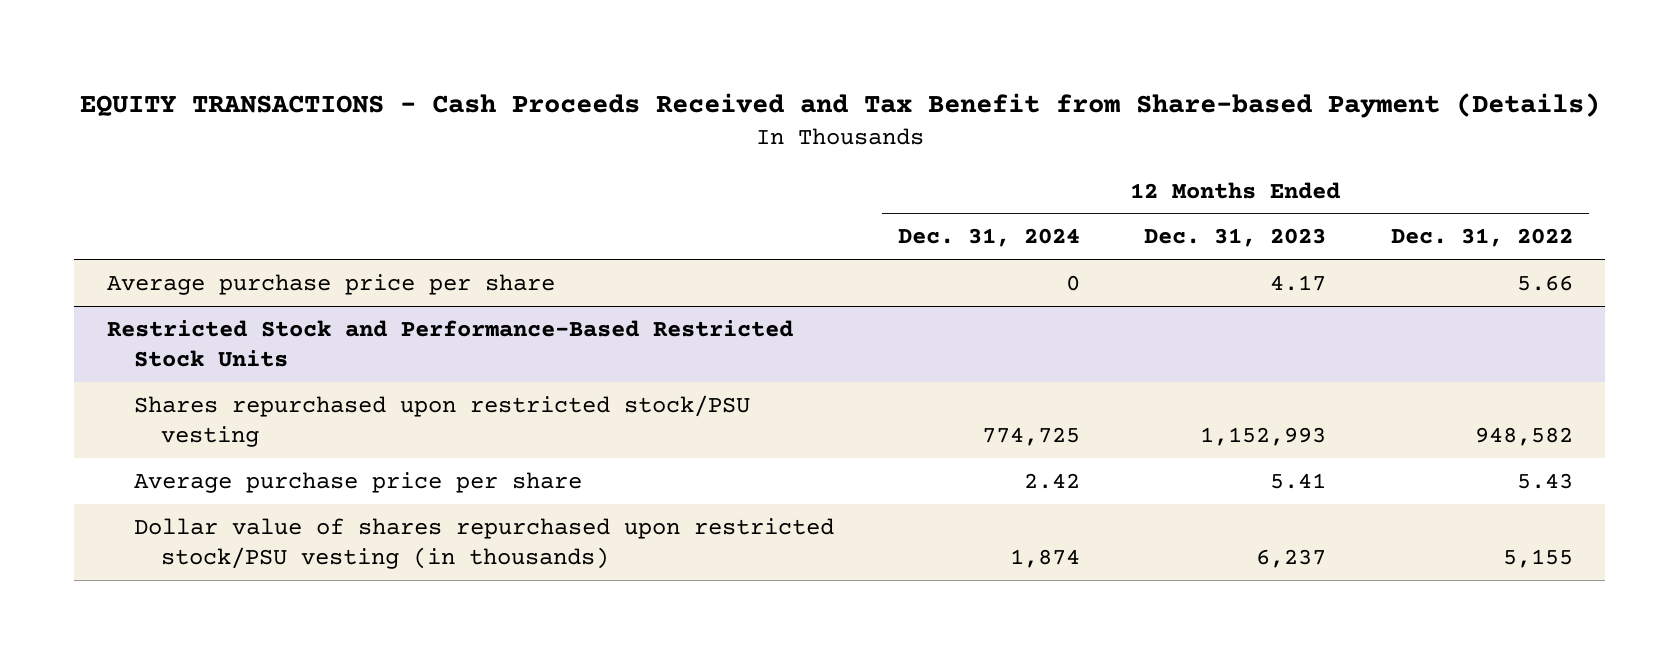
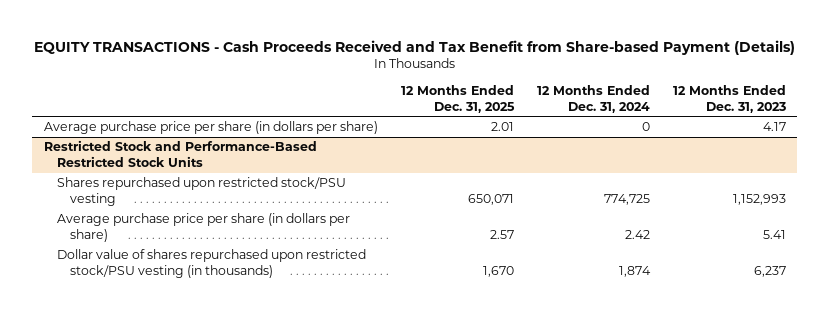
[1390,228,1573,248] Dec. 31, 2022 -> none
none -> [400,85,515,113] 12 Months Ended Dec. 31, 2025
[106,273,555,295] Average purchase price per share -> [43,121,378,135] Average purchase price per share (in dollars per share)
[133,471,582,493] Average purchase price per share -> [56,213,350,242] Average purchase price per share (in dollars per share)

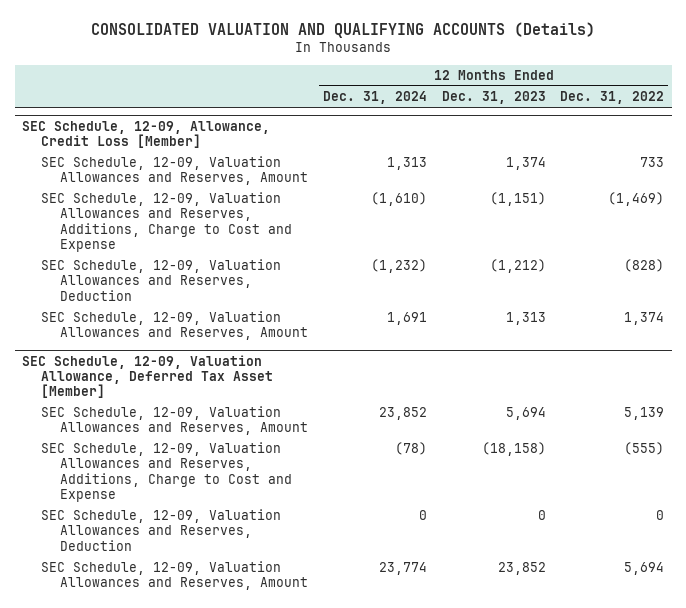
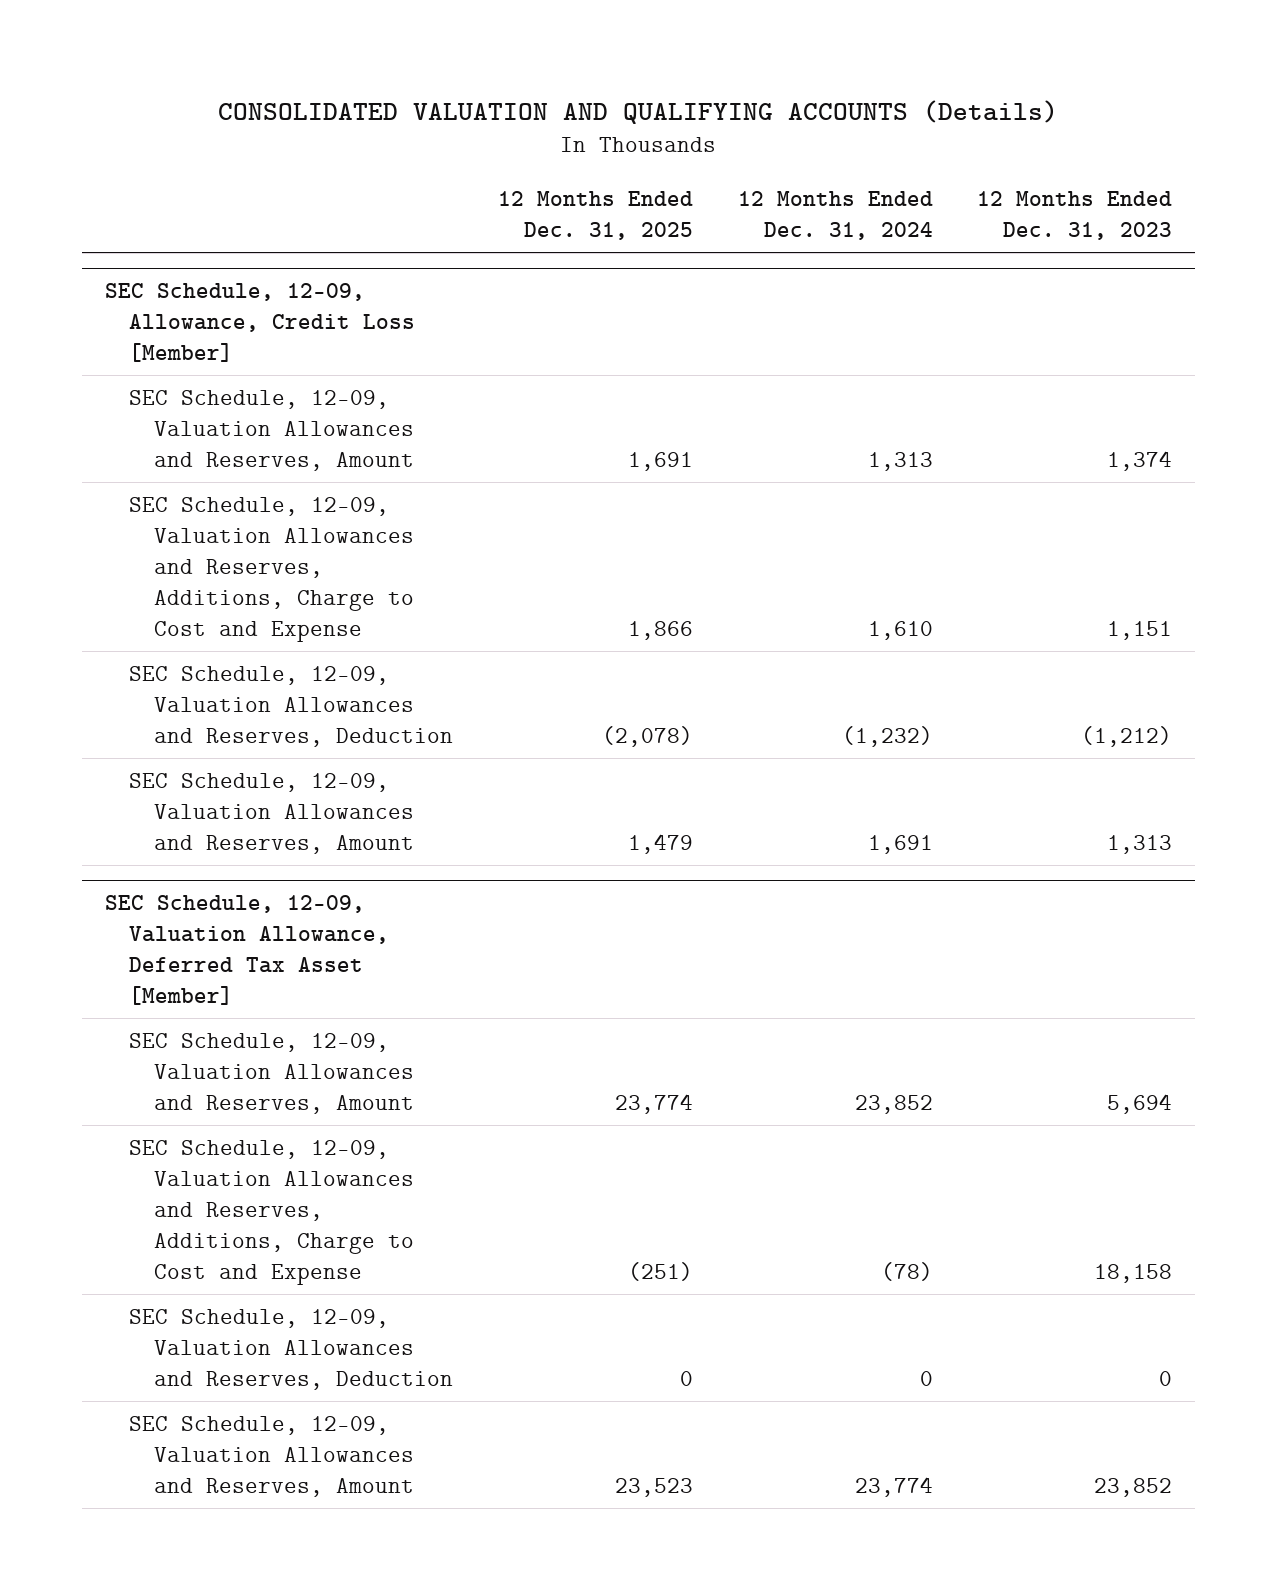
[560,91,665,105] Dec. 31, 2022 -> none
none -> [497,191,693,241] 12 Months Ended Dec. 31, 2025
[370,192,427,207] (1,610) -> [867,621,933,641] 1,610
[489,192,546,207] (1,151) -> [1107,621,1173,641] 1,151
[481,442,546,457] (18,158) -> [1094,1264,1173,1284] 18,158

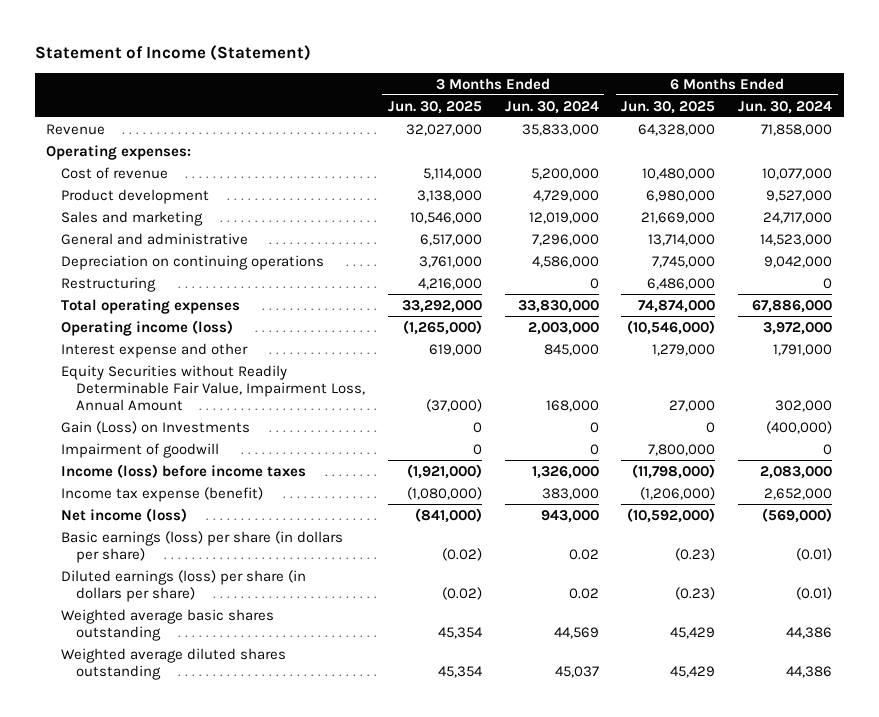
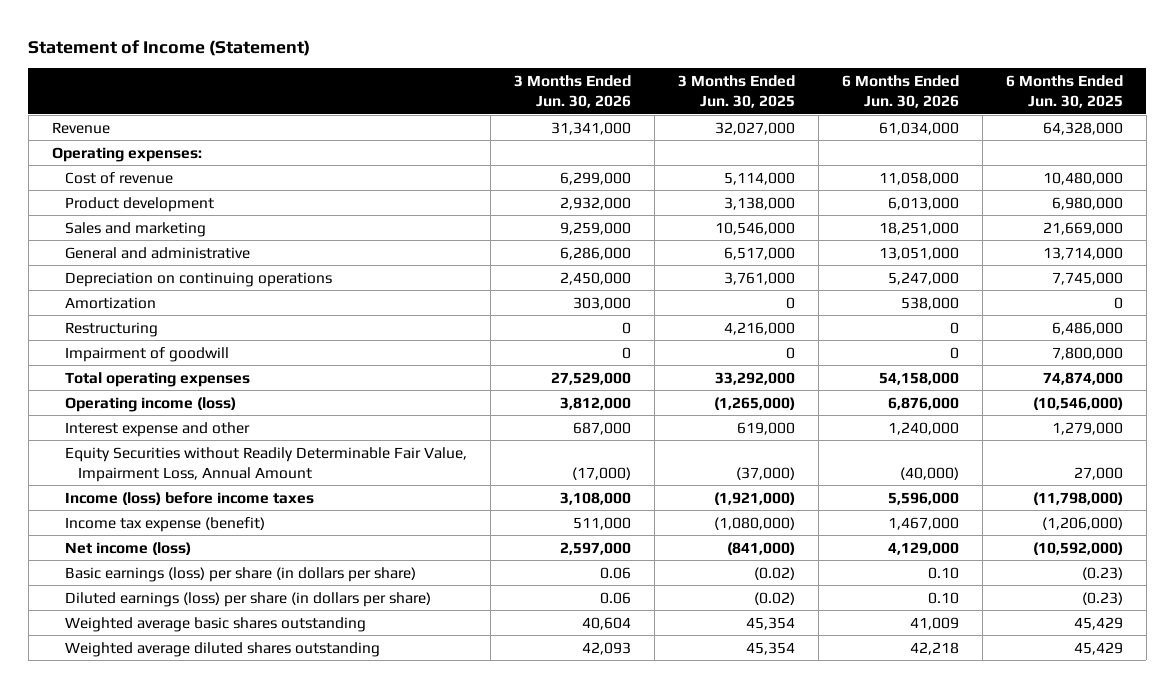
[504,100,599,114] Jun. 30, 2024 -> none
[738,100,833,114] Jun. 30, 2024 -> none
none -> [513,75,631,109] 3 Months Ended Jun. 30, 2026
none -> [841,75,959,109] 6 Months Ended Jun. 30, 2026
none -> [64,296,156,309] Amortization
[61,442,220,458] Impairment of goodwill -> [64,346,229,362] Impairment of goodwill
[61,420,251,434] Gain (Loss) on Investments -> none

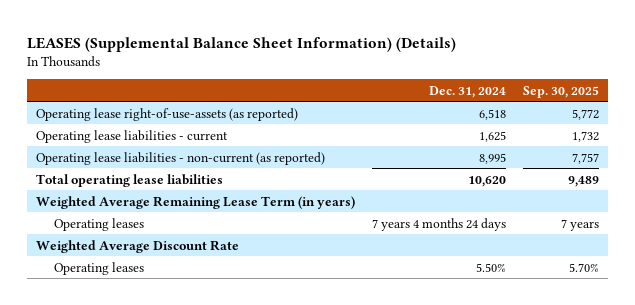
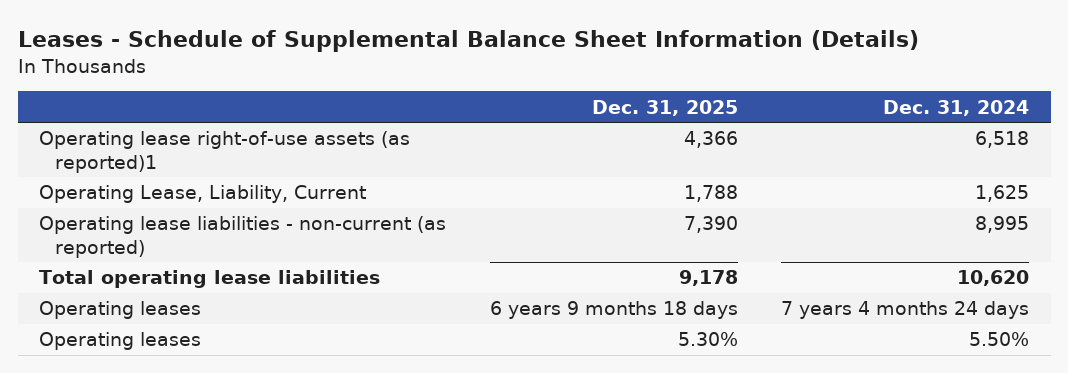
[26,36,456,52] LEASES (Supplemental Balance Sheet Information) (Details) -> [17,29,919,52] Leases - Schedule of Supplemental Balance Sheet Information (Details)
[523,85,600,98] Sep. 30, 2025 -> none
none -> [591,99,738,116] Dec. 31, 2025
[35,107,298,121] Operating lease right-of-use-assets (as reported) -> [39,131,411,173] Operating lease right-of-use assets (as reported)1
[35,129,228,143] Operating lease liabilities - current -> [39,185,367,204] Operating Lease, Liability, Current
[35,195,355,209] Weighted Average Remaining Lease Term (in years) -> none
[35,239,239,253] Weighted Average Discount Rate -> none

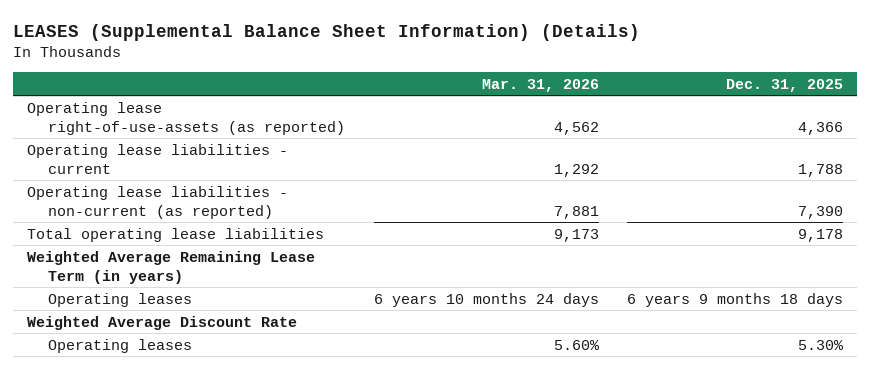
[17,29,919,52] Leases - Schedule of Supplemental Balance Sheet Information (Details) -> [13,23,641,41] LEASES (Supplemental Balance Sheet Information) (Details)
[883,99,1030,116] Dec. 31, 2024 -> none
none -> [481,78,599,92] Mar. 31, 2026
[39,131,411,173] Operating lease right-of-use assets (as reported)1 -> [27,101,346,135] Operating lease right-of-use-assets (as reported)
[39,185,367,204] Operating Lease, Liability, Current -> [27,143,289,174] Operating lease liabilities - current
none -> [27,250,316,284] Weighted Average Remaining Lease Term (in years)
none -> [27,315,298,330] Weighted Average Discount Rate

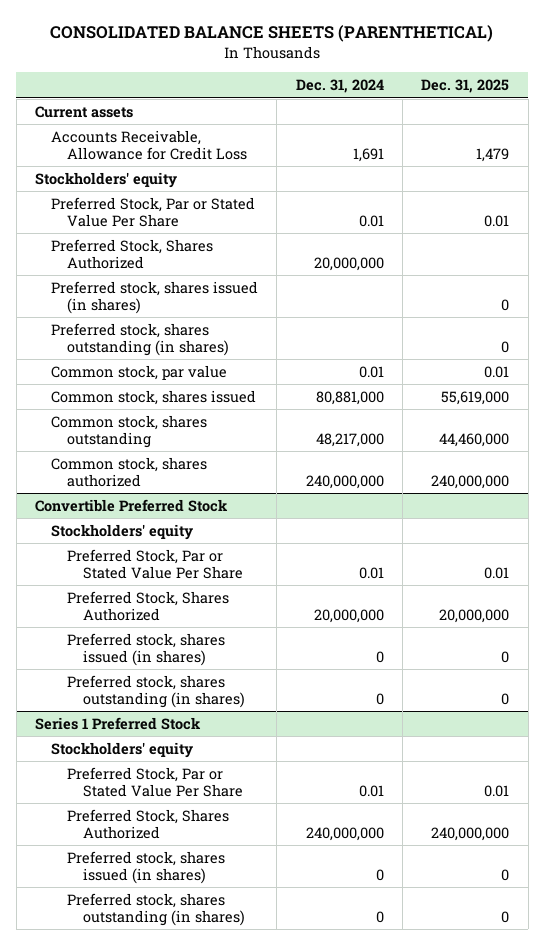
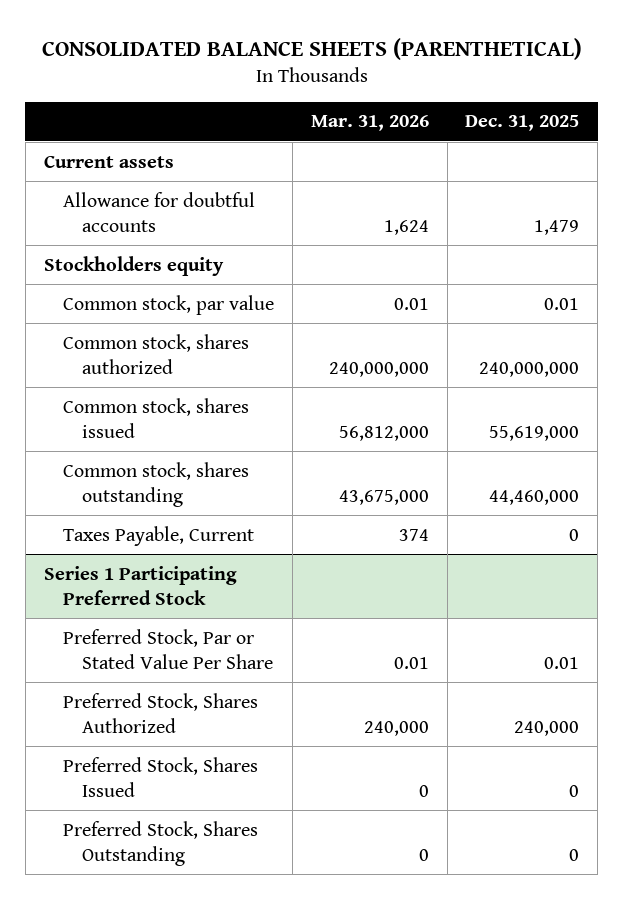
[295,79,384,94] Dec. 31, 2024 -> none
none -> [310,115,429,132] Mar. 31, 2026
[50,196,255,227] Preferred Stock, Par or Stated Value Per Share -> none
[50,238,213,269] Preferred Stock, Shares Authorized -> none
[50,280,258,314] Preferred stock, shares issued (in shares) -> none
[50,322,229,356] Preferred stock, shares outstanding (in shares) -> none
[50,129,247,160] Accounts Receivable, Allowance for Credit Loss -> [62,191,255,232] Allowance for doubtful accounts
[34,171,177,188] Stockholders' equity -> [43,255,224,276] Stockholders equity
[50,456,207,487] Common stock, shares authorized -> [62,333,249,374] Common stock, shares authorized
[34,498,228,512] Convertible Preferred Stock -> none
[50,523,193,540] Stockholders' equity -> none
[66,548,244,579] Preferred Stock, Par or Stated Value Per Share -> none
[66,590,229,621] Preferred Stock, Shares Authorized -> none
[66,632,225,666] Preferred stock, shares issued (in shares) -> none
[66,674,246,708] Preferred stock, shares outstanding (in shares) -> none
[50,741,193,758] Stockholders' equity -> none
none -> [62,525,254,546] Taxes Payable, Current
[34,716,201,730] Series 1 Preferred Stock -> [43,565,237,605] Series 1 Participating Preferred Stock
[431,826,510,841] 240,000,000 -> [514,720,580,736] 240,000
[66,850,225,884] Preferred stock, shares issued (in shares) -> [62,756,258,797] Preferred Stock, Shares Issued
[66,892,246,926] Preferred stock, shares outstanding (in shares) -> [62,820,258,866] Preferred Stock, Shares Outstanding

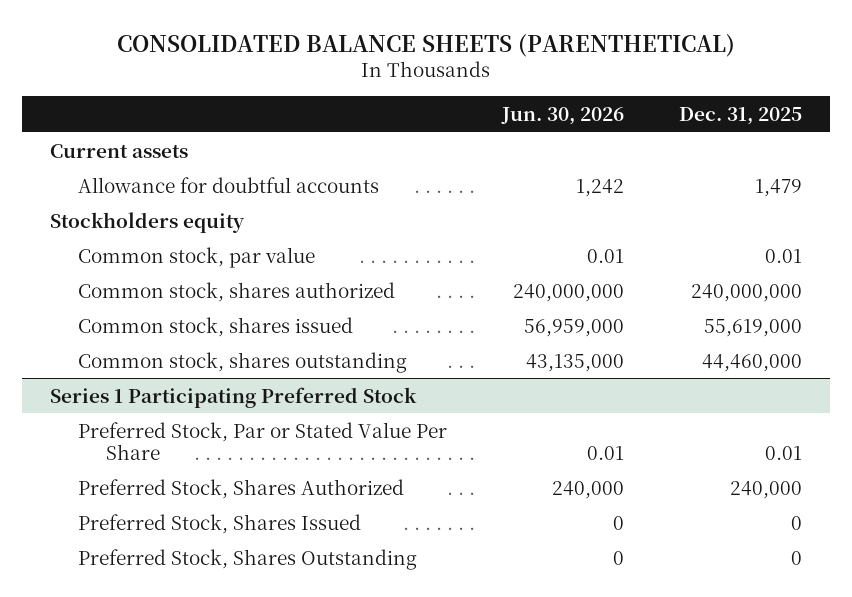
[310,115,429,132] Mar. 31, 2026 -> none
none -> [501,107,625,126] Jun. 30, 2026
[62,525,254,546] Taxes Payable, Current -> none

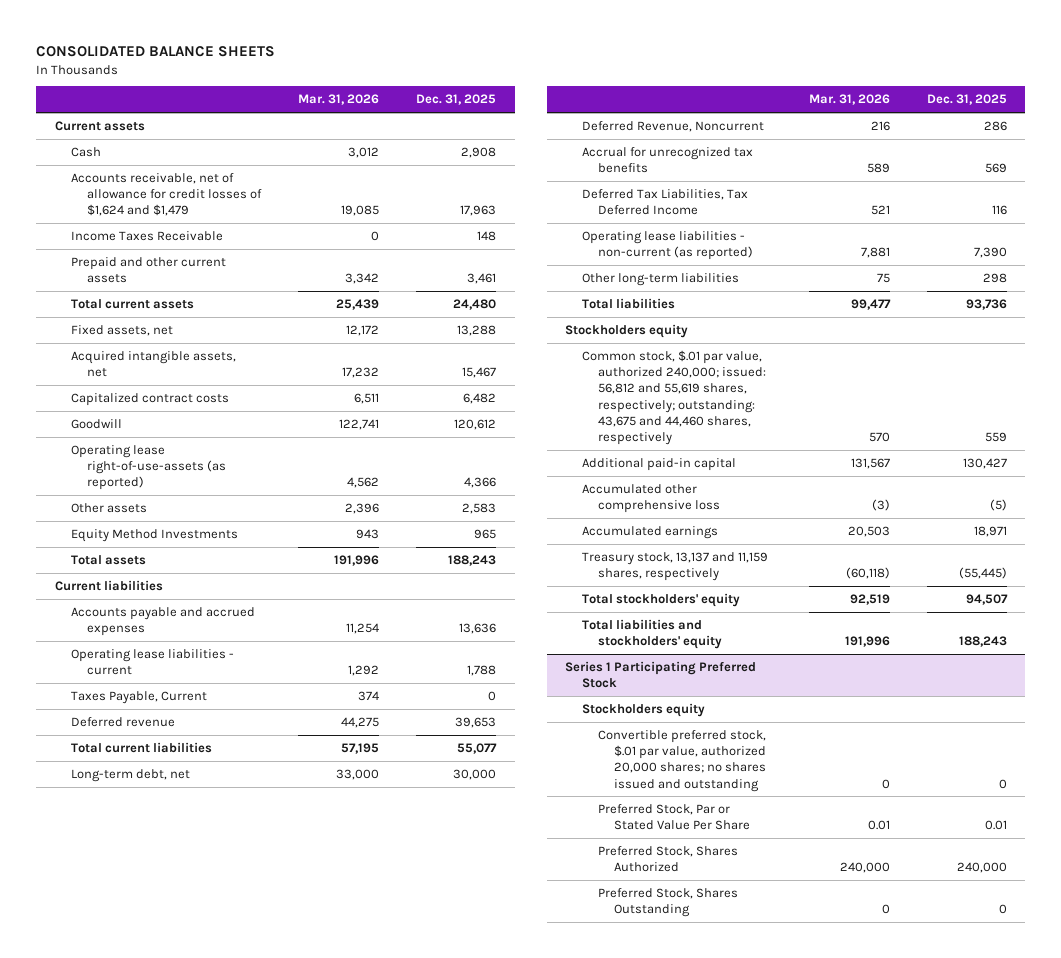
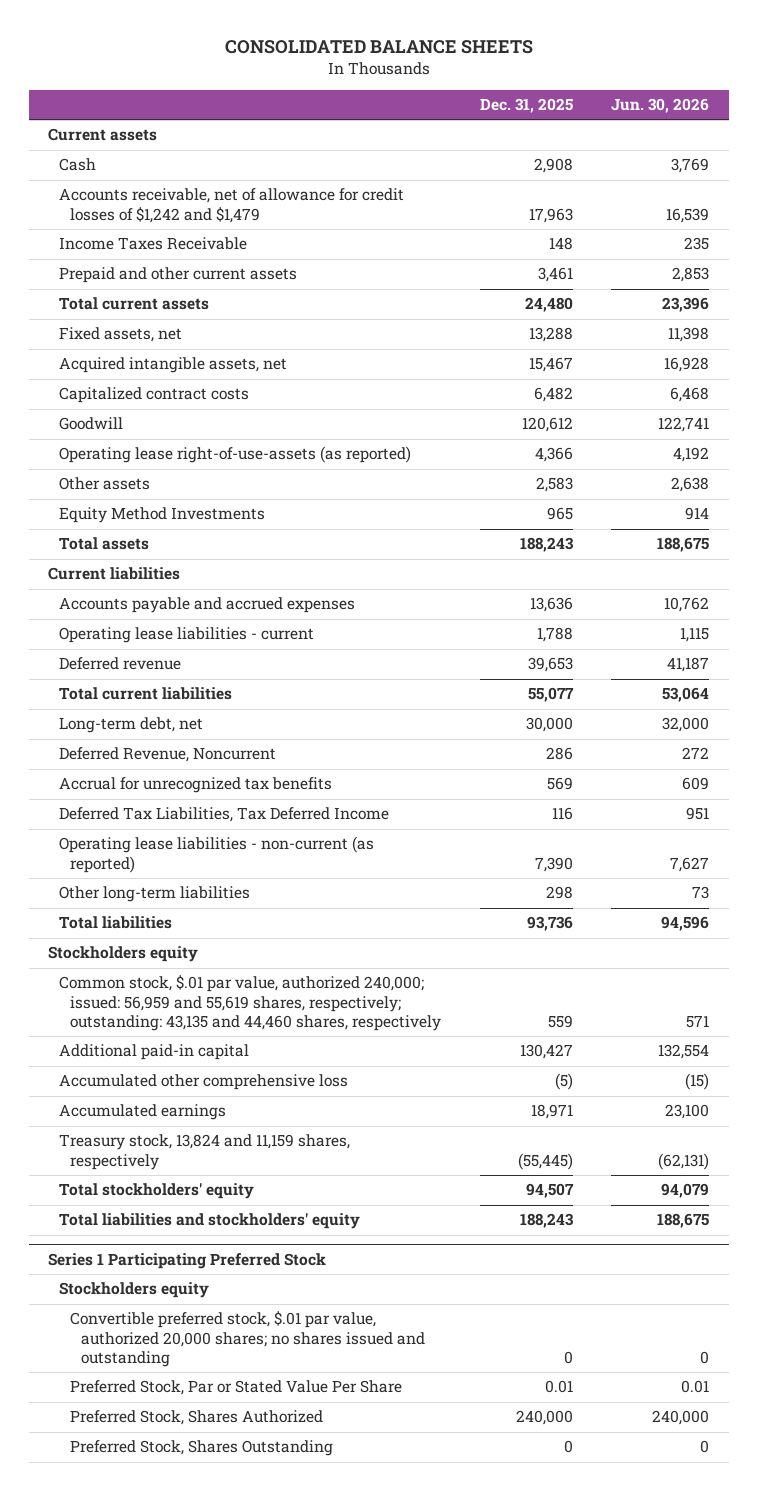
[298,94,380,106] Mar. 31, 2026 -> none
none -> [611,98,710,114] Jun. 30, 2026
[71,172,263,217] Accounts receivable, net of allowance for credit losses of $1,624 and $1,479 -> [58,188,404,223] Accounts receivable, net of allowance for credit losses of $1,242 and $1,479
[71,690,208,704] Taxes Payable, Current -> none
[581,349,767,446] Common stock, $.01 par value, authorized 240,000; issued: 56,812 and 55,619 shares, respectively; outstanding: 43,675 and 44,460 shares, respectively -> [58,975,441,1031] Common stock, $.01 par value, authorized 240,000; issued: 56,959 and 55,619 shares, respectively; outstanding: 43,135 and 44,460 shares, respectively
[581,551,768,582] Treasury stock, 13,137 and 11,159 shares, respectively -> [58,1134,350,1170] Treasury stock, 13,824 and 11,159 shares, respectively

